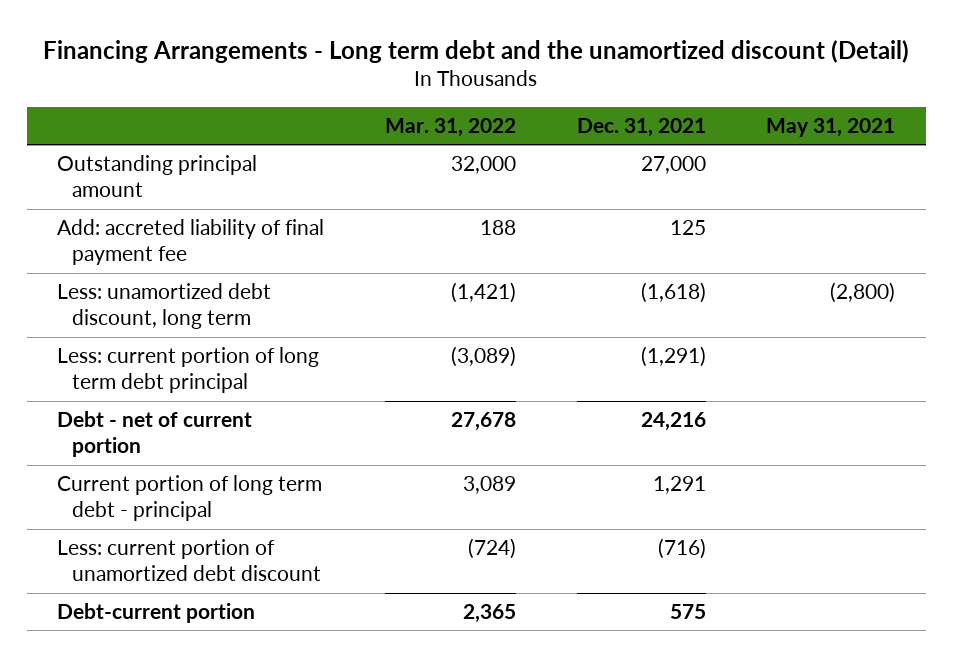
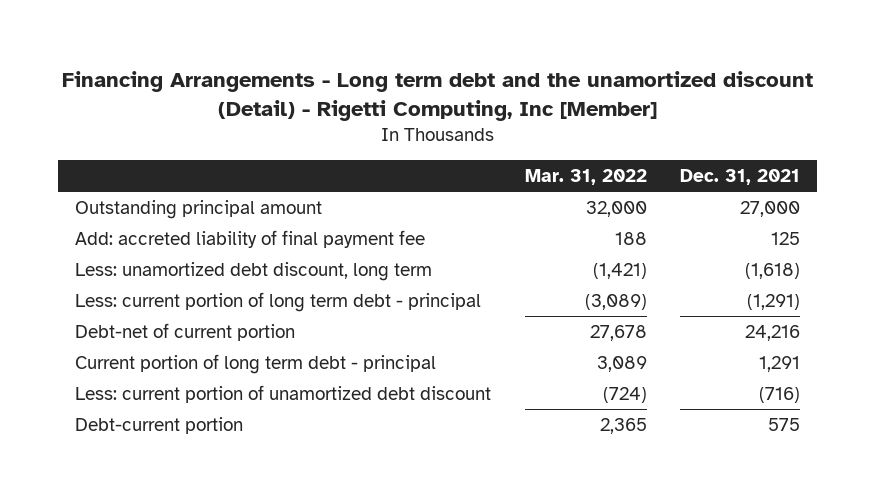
[43,39,910,63] Financing Arrangements - Long term debt and the unamortized discount (Detail) -> [61,71,813,122] Financing Arrangements - Long term debt and the unamortized discount (Detail) - Rigetti Computing, Inc [Member]
[766,117,896,137] May 31, 2021 -> none
[57,347,320,394] Less: current portion of long term debt principal -> [75,291,482,312] Less: current portion of long term debt - principal
[57,411,253,458] Debt - net of current portion -> [75,322,296,341] Debt-net of current portion

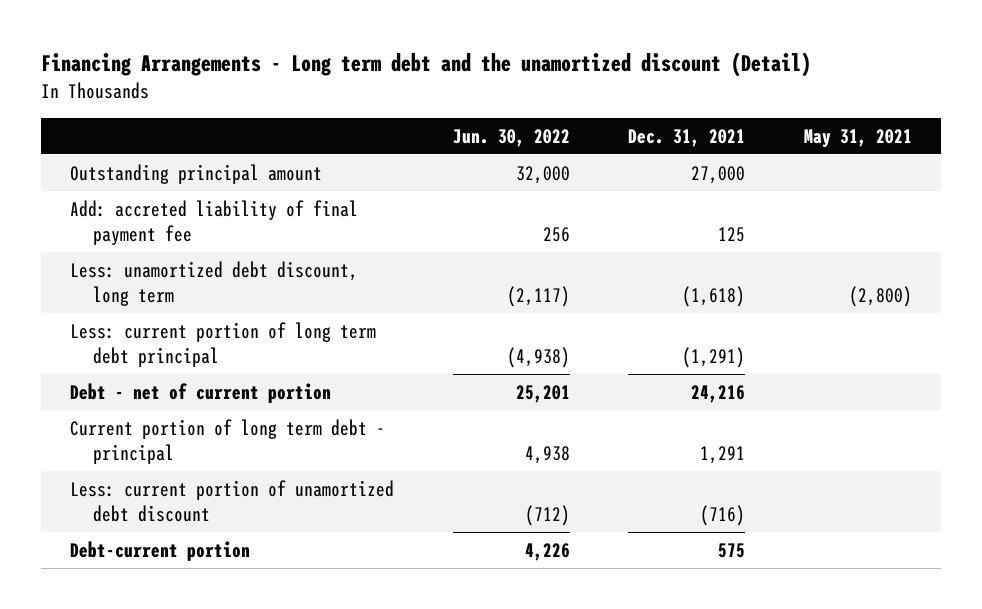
[61,71,813,122] Financing Arrangements - Long term debt and the unamortized discount (Detail) - Rigetti Computing, Inc [Member] -> [40,52,811,78] Financing Arrangements - Long term debt and the unamortized discount (Detail)
[524,168,647,185] Mar. 31, 2022 -> none
none -> [452,128,570,147] Jun. 30, 2022
none -> [803,128,912,147] May 31, 2021
[75,291,482,312] Less: current portion of long term debt - principal -> [70,322,377,368] Less: current portion of long term debt principal
[75,322,296,341] Debt-net of current portion -> [70,383,332,404] Debt - net of current portion

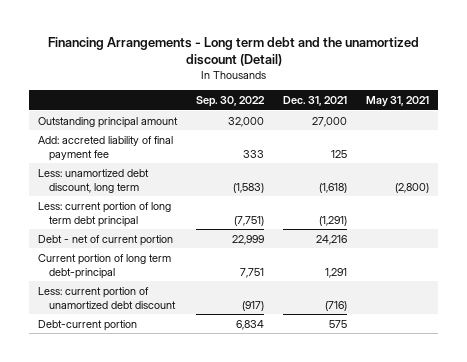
[452,128,570,147] Jun. 30, 2022 -> none
none -> [196,96,266,108] Sep. 30, 2022
[70,419,386,465] Current portion of long term debt - principal -> [38,253,172,279] Current portion of long term debt-principal

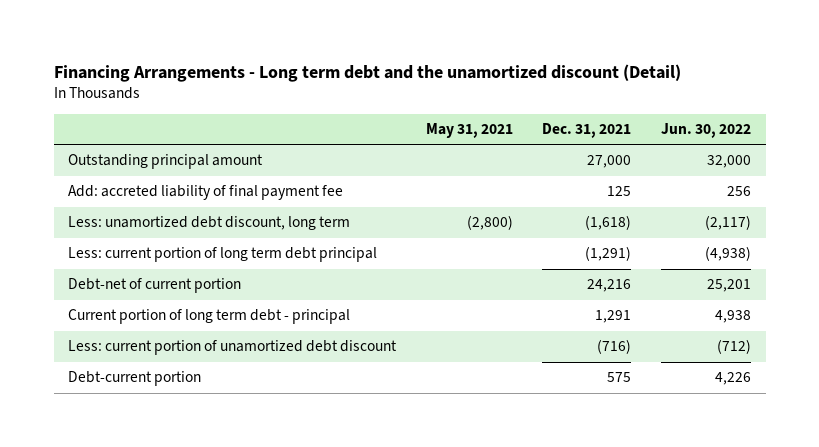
[196,96,266,108] Sep. 30, 2022 -> none
none -> [660,123,751,139] Jun. 30, 2022
[38,234,174,246] Debt - net of current portion -> [68,278,242,294] Debt-net of current portion
[38,253,172,279] Current portion of long term debt-principal -> [68,309,351,325] Current portion of long term debt - principal

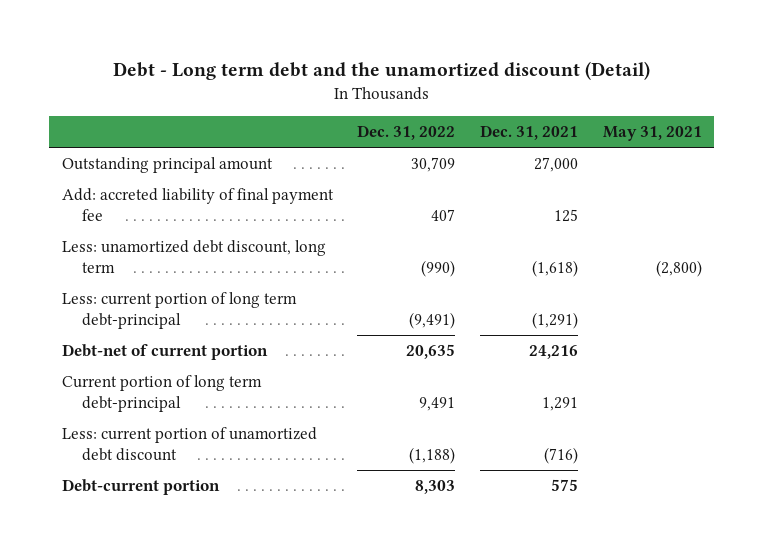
[53,63,681,82] Financing Arrangements - Long term debt and the unamortized discount (Detail) -> [112,60,650,80] Debt - Long term debt and the unamortized discount (Detail)
[660,123,751,139] Jun. 30, 2022 -> none
none -> [357,124,456,140] Dec. 31, 2022
[68,247,378,263] Less: current portion of long term debt principal -> [61,292,297,330] Less: current portion of long term debt-principal
[68,309,351,325] Current portion of long term debt - principal -> [61,375,262,413] Current portion of long term debt-principal

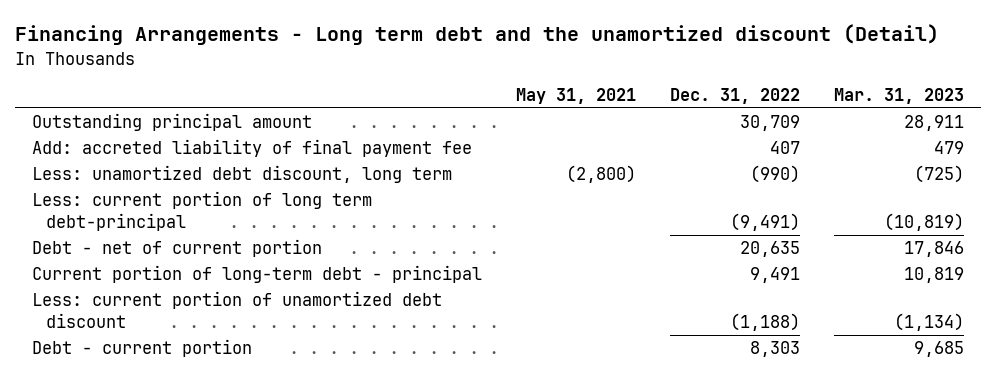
[112,60,650,80] Debt - Long term debt and the unamortized discount (Detail) -> [14,24,939,46] Financing Arrangements - Long term debt and the unamortized discount (Detail)
[480,124,579,140] Dec. 31, 2021 -> none
none -> [834,88,965,105] Mar. 31, 2023
[61,344,268,361] Debt-net of current portion -> [31,239,322,258] Debt - net of current portion
[61,375,262,413] Current portion of long term debt-principal -> [31,265,482,284] Current portion of long-term debt - principal
[61,479,220,496] Debt-current portion -> [31,339,252,358] Debt - current portion

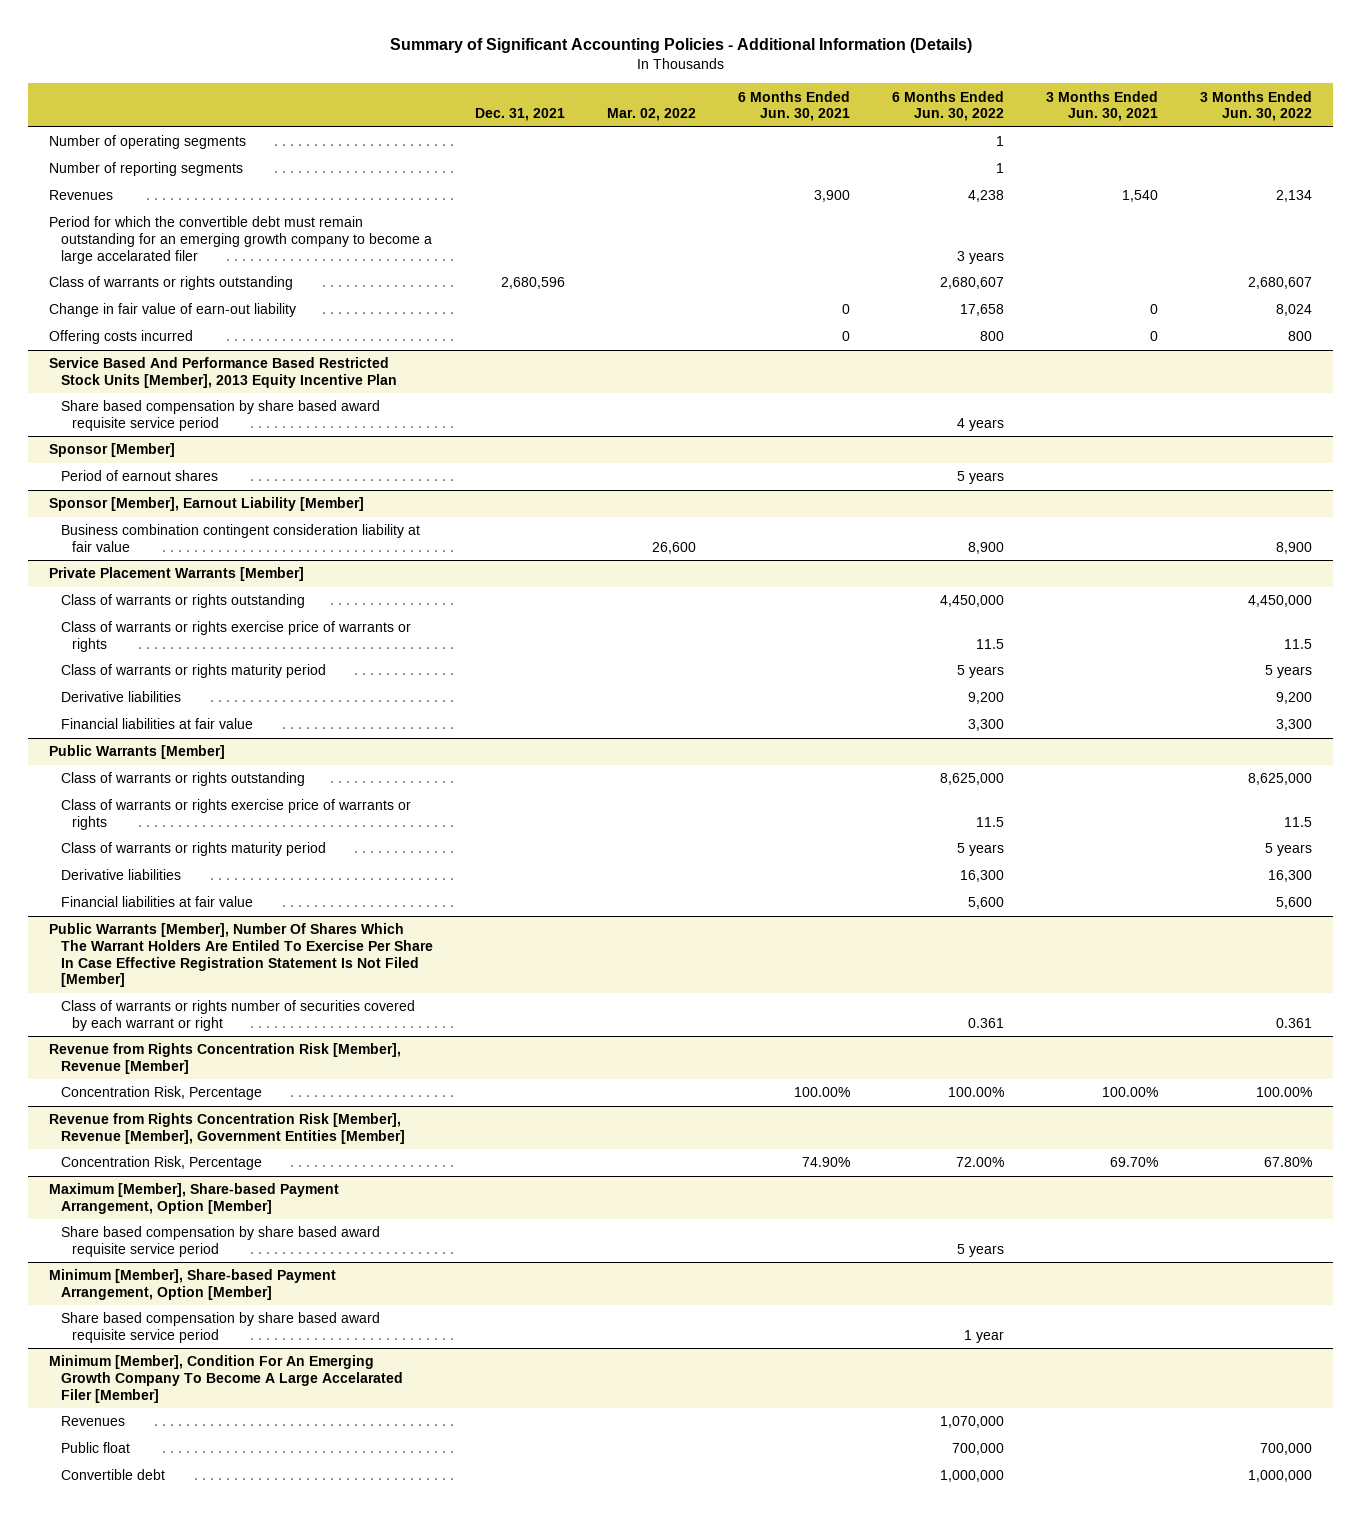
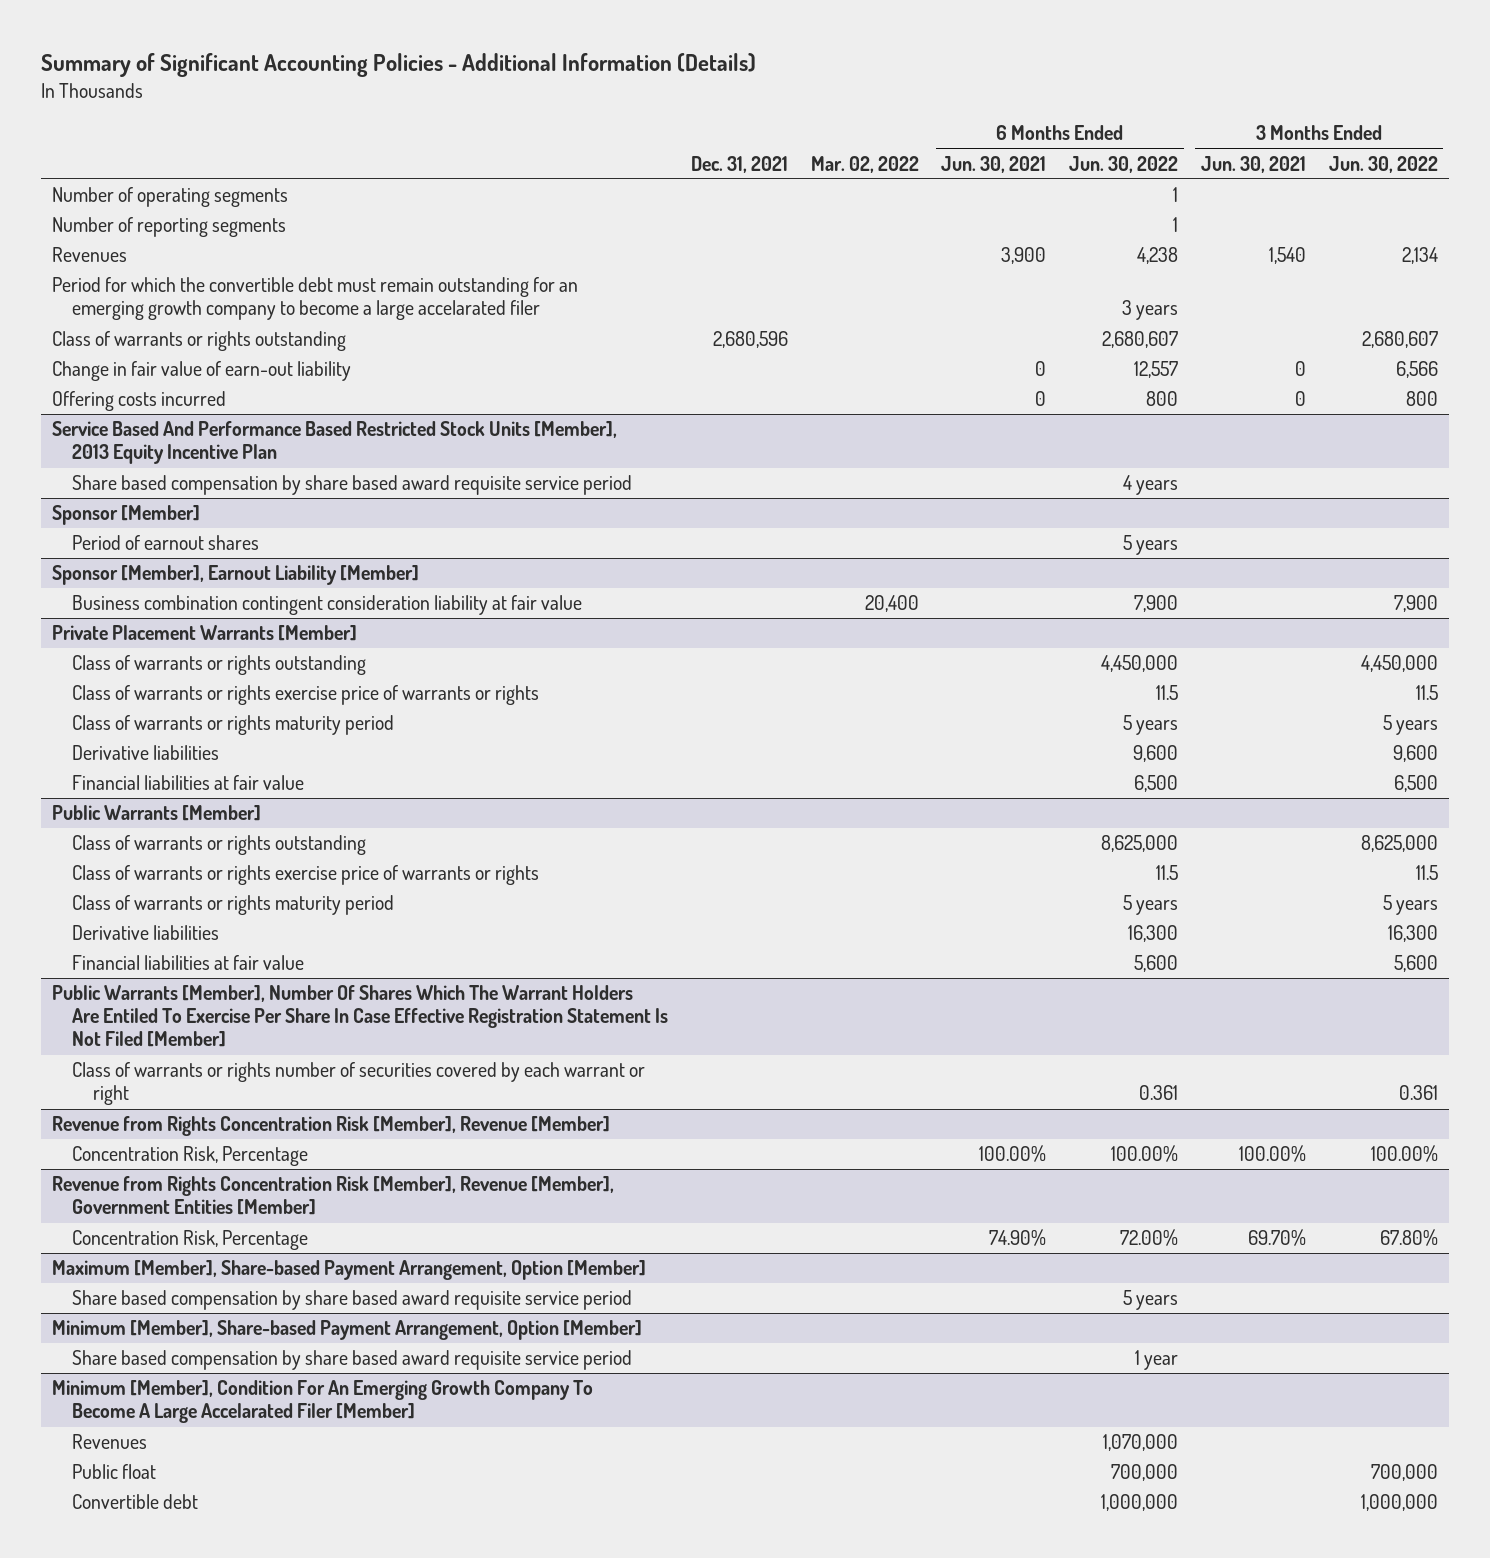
[959,304,1004,317] 17,658 -> [1134,361,1179,379] 12,557
[1275,304,1312,317] 8,024 -> [1395,361,1438,379] 6,566
[651,541,696,554] 26,600 -> [864,595,919,613] 20,400
[967,541,1004,554] 8,900 -> [1134,595,1179,613] 7,900
[1275,541,1312,554] 8,900 -> [1393,595,1438,613] 7,900
[967,692,1004,705] 9,200 -> [1133,745,1179,763] 9,600
[1275,692,1312,705] 9,200 -> [1392,745,1438,763] 9,600
[967,719,1004,732] 3,300 -> [1134,775,1179,793] 6,500
[1275,719,1312,732] 3,300 -> [1393,775,1438,793] 6,500

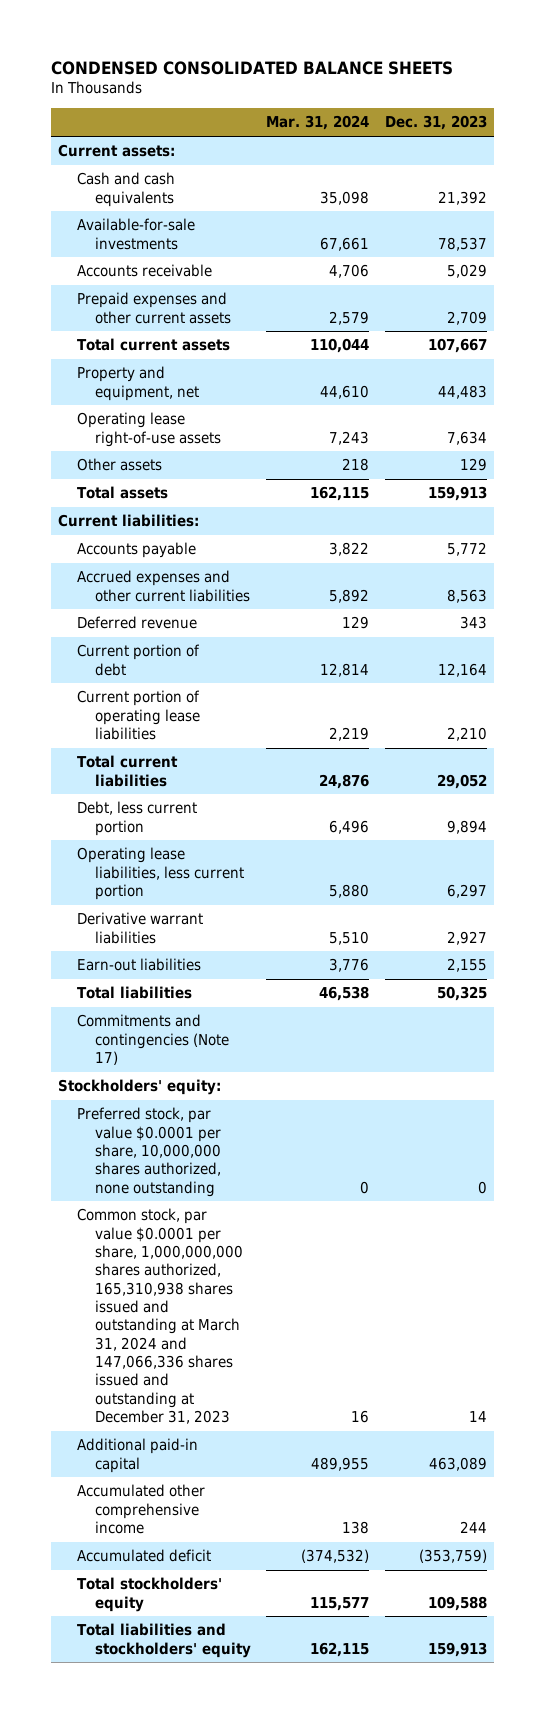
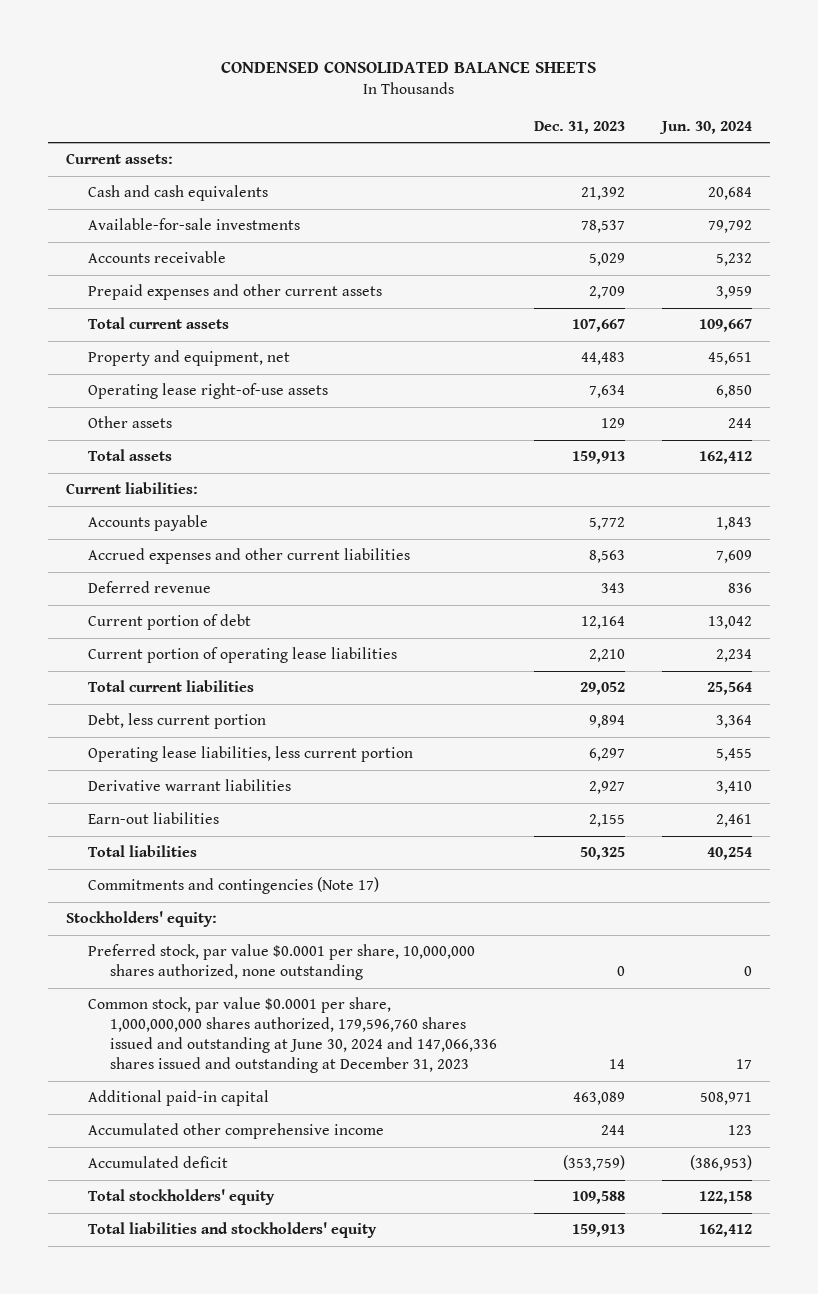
[266,115,370,131] Mar. 31, 2024 -> none
none -> [658,121,752,135] Jun. 30, 2024
[76,1208,244,1424] Common stock, par value $0.0001 per share, 1,000,000,000 shares authorized, 165,310,938 shares issued and outstanding at March 31, 2024 and 147,066,336 shares issued and outstanding at December 31, 2023 -> [88,997,498,1074] Common stock, par value $0.0001 per share, 1,000,000,000 shares authorized, 179,596,760 shares issued and outstanding at June 30, 2024 and 147,066,336 shares issued and outstanding at December 31, 2023

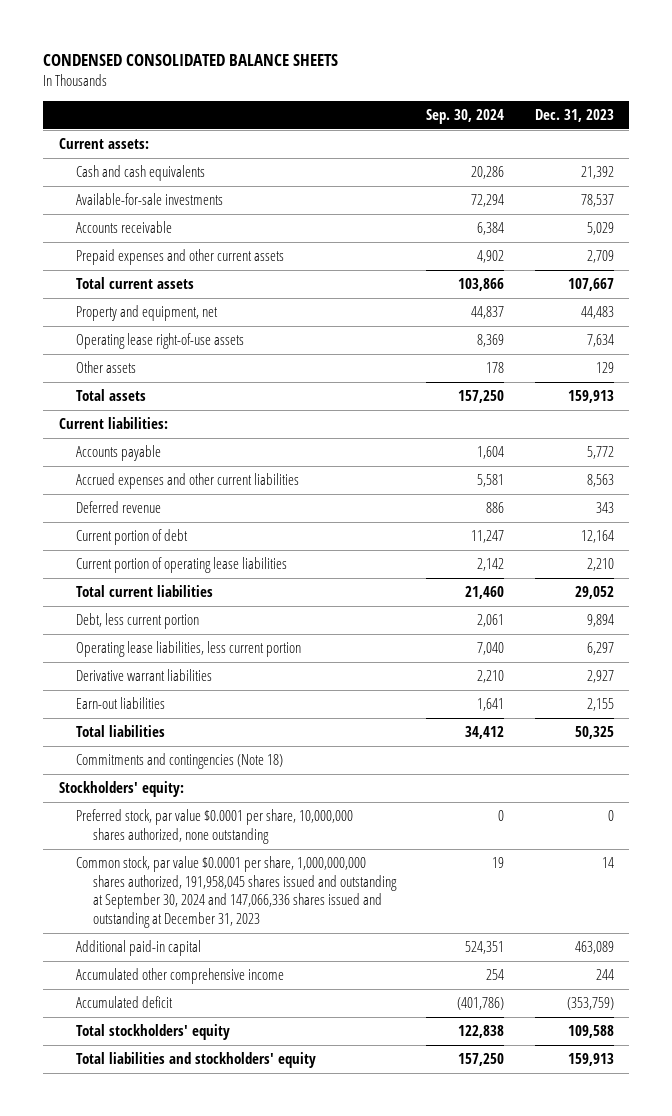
[658,121,752,135] Jun. 30, 2024 -> none
none -> [426,108,505,124] Sep. 30, 2024
[88,877,380,895] Commitments and contingencies (Note 17) -> [75,753,283,770] Commitments and contingencies (Note 18)
[88,997,498,1074] Common stock, par value $0.0001 per share, 1,000,000,000 shares authorized, 179,596,760 shares issued and outstanding at June 30, 2024 and 147,066,336 shares issued and outstanding at December 31, 2023 -> [75,856,397,929] Common stock, par value $0.0001 per share, 1,000,000,000 shares authorized, 191,958,045 shares issued and outstanding at September 30, 2024 and 147,066,336 shares issued and outstanding at December 31, 2023

